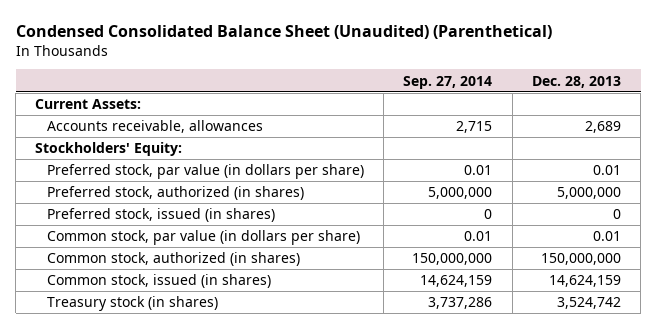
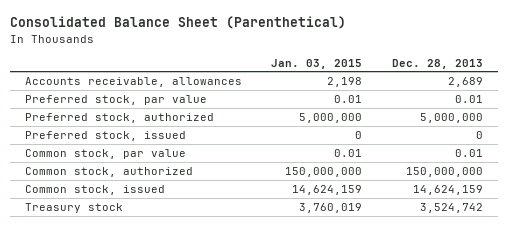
[15,25,552,40] Condensed Consolidated Balance Sheet (Unaudited) (Parenthetical) -> [10,16,347,30] Consolidated Balance Sheet (Parenthetical)
[403,75,493,89] Sep. 27, 2014 -> none
none -> [271,58,363,69] Jan. 03, 2015
[35,99,142,110] Current Assets: -> none
[35,142,183,157] Stockholders' Equity: -> none
[46,164,364,180] Preferred stock, par value (in dollars per share) -> [24,94,207,105] Preferred stock, par value
[46,186,304,201] Preferred stock, authorized (in shares) -> [24,112,214,123] Preferred stock, authorized
[46,208,275,223] Preferred stock, issued (in shares) -> [24,130,186,141] Preferred stock, issued
[46,230,360,246] Common stock, par value (in dollars per share) -> [24,148,186,159] Common stock, par value
[46,252,300,267] Common stock, authorized (in shares) -> [24,166,193,177] Common stock, authorized
[46,274,271,289] Common stock, issued (in shares) -> [24,184,165,195] Common stock, issued
[46,296,218,312] Treasury stock (in shares) -> [24,202,123,213] Treasury stock

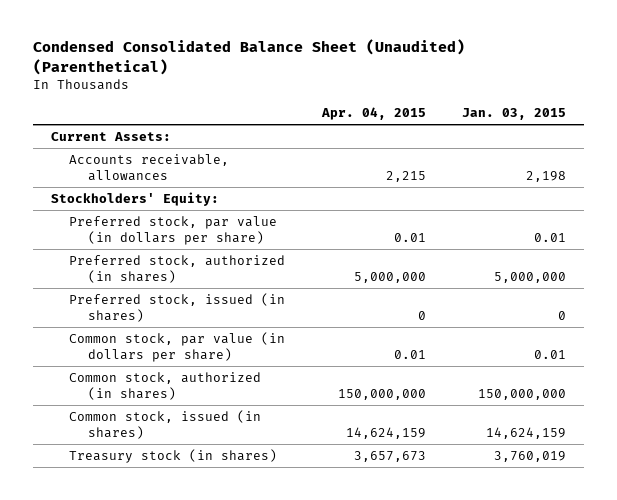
[10,16,347,30] Consolidated Balance Sheet (Parenthetical) -> [32,39,465,75] Condensed Consolidated Balance Sheet (Unaudited) (Parenthetical)
[391,58,483,69] Dec. 28, 2013 -> none
none -> [320,107,426,121] Apr. 04, 2015
none -> [50,131,171,141] Current Assets:
none -> [50,191,219,206] Stockholders' Equity:
[24,94,207,105] Preferred stock, par value -> [69,215,278,245] Preferred stock, par value (in dollars per share)
[24,112,214,123] Preferred stock, authorized -> [69,254,286,283] Preferred stock, authorized (in shares)
[24,130,186,141] Preferred stock, issued -> [69,292,286,322] Preferred stock, issued (in shares)
[24,148,186,159] Common stock, par value -> [69,331,286,362] Common stock, par value (in dollars per share)
[24,166,193,177] Common stock, authorized -> [69,371,262,400] Common stock, authorized (in shares)
[24,184,165,195] Common stock, issued -> [69,409,262,439] Common stock, issued (in shares)
[24,202,123,213] Treasury stock -> [69,448,278,463] Treasury stock (in shares)

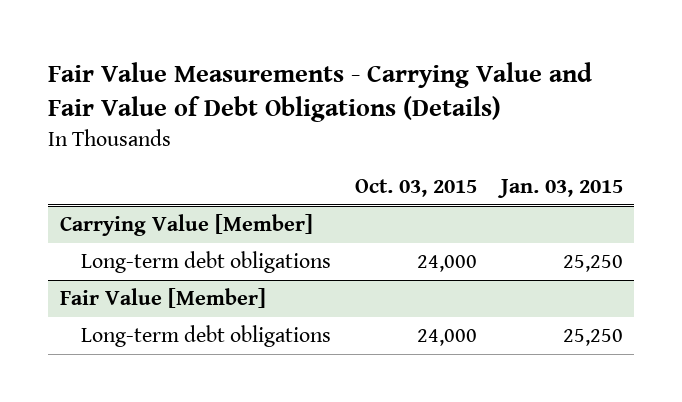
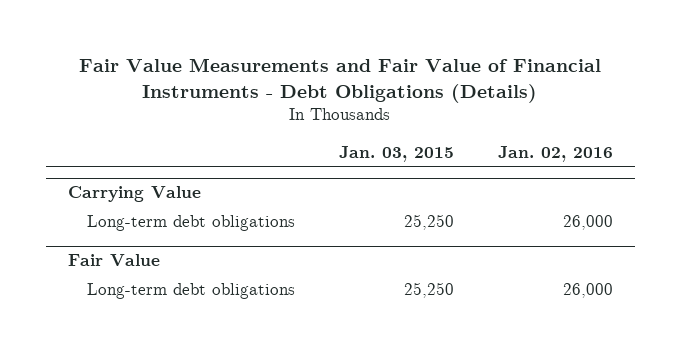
[47,62,592,123] Fair Value Measurements - Carrying Value and Fair Value of Debt Obligations (Details) -> [79,57,602,103] Fair Value Measurements and Fair Value of Financial Instruments - Debt Obligations (Details)
[354,179,477,198] Oct. 03, 2015 -> none
none -> [497,145,613,162] Jan. 02, 2016
[59,214,313,237] Carrying Value [Member] -> [67,186,201,203] Carrying Value
[59,288,266,309] Fair Value [Member] -> [67,254,160,267] Fair Value

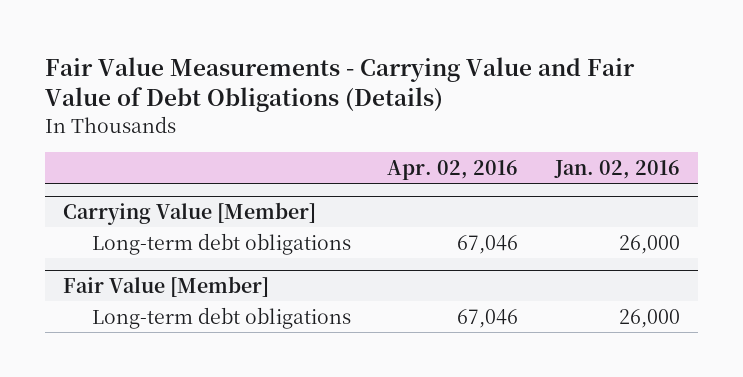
[79,57,602,103] Fair Value Measurements and Fair Value of Financial Instruments - Debt Obligations (Details) -> [45,56,636,113] Fair Value Measurements - Carrying Value and Fair Value of Debt Obligations (Details)
[338,145,454,162] Jan. 03, 2015 -> none
none -> [387,160,519,181] Apr. 02, 2016
[67,186,201,203] Carrying Value -> [63,201,317,225] Carrying Value [Member]
[67,254,160,267] Fair Value -> [63,275,270,297] Fair Value [Member]

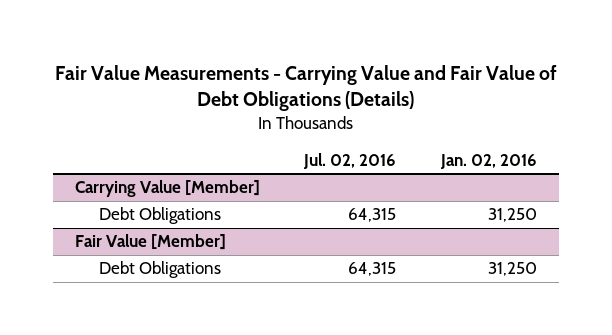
[387,160,519,181] Apr. 02, 2016 -> none
none -> [303,152,397,169] Jul. 02, 2016
[91,232,351,255] Long-term debt obligations -> [98,207,221,225] Debt Obligations
[619,234,681,254] 26,000 -> [487,208,537,223] 31,250
[91,306,351,329] Long-term debt obligations -> [98,261,221,279] Debt Obligations
[619,308,681,328] 26,000 -> [487,262,537,277] 31,250

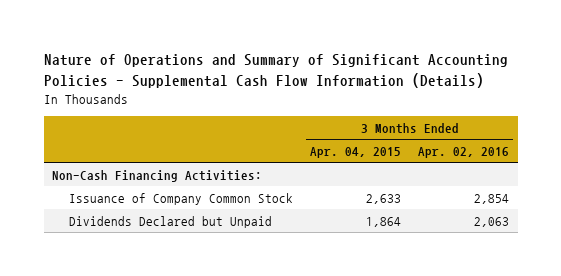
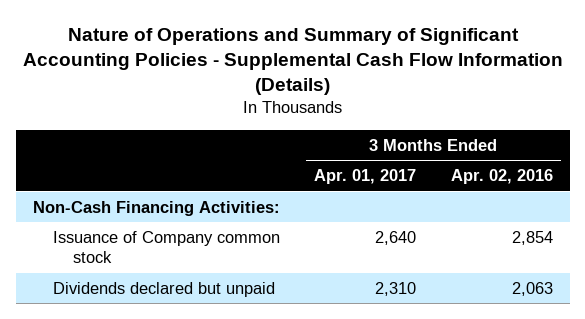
[310,147,402,159] Apr. 04, 2015 -> none
none -> [314,168,417,184] Apr. 01, 2017
[69,192,294,205] Issuance of Company Common Stock -> [53,230,281,263] Issuance of Company common stock
[69,215,273,228] Dividends Declared but Unpaid -> [53,281,276,297] Dividends declared but unpaid

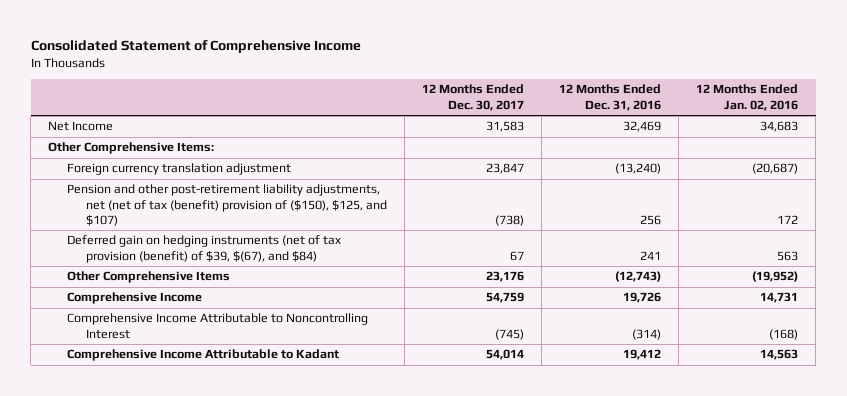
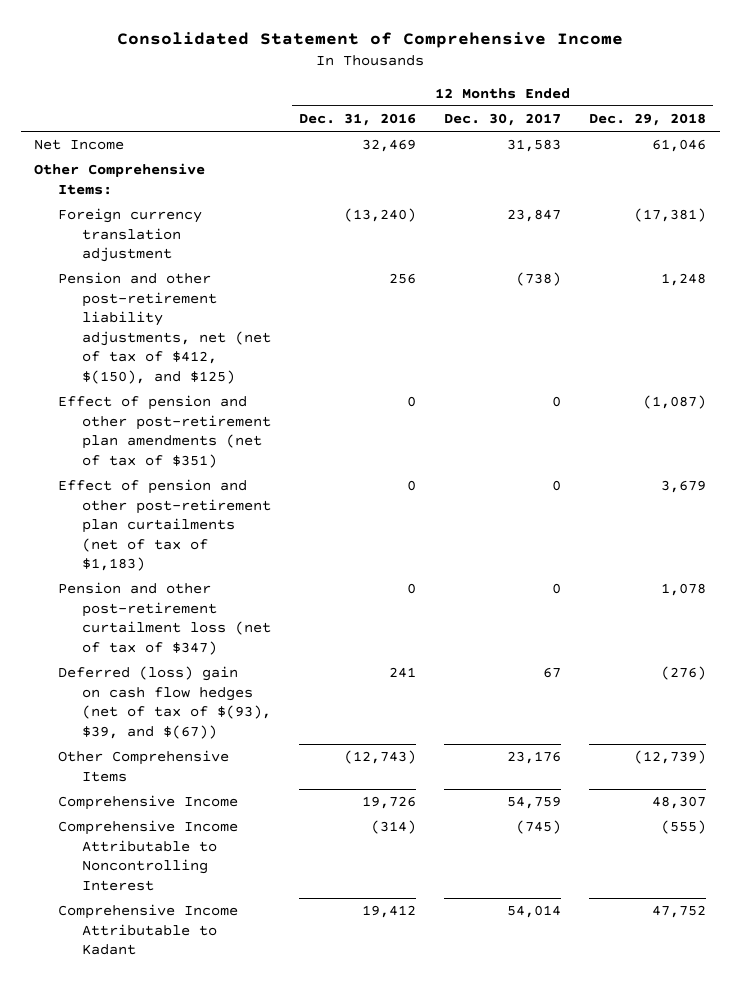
[696,84,799,111] 12 Months Ended Jan. 02, 2016 -> none
none -> [589,113,707,127] Dec. 29, 2018
[67,184,388,227] Pension and other post-retirement liability adjustments, net (net of tax (benefit) provision of ($150), $125, and $107) -> [58,272,272,384] Pension and other post-retirement liability adjustments, net (net of tax of $412, $(150), and $125)
none -> [58,395,272,468] Effect of pension and other post-retirement plan amendments (net of tax of $351)
none -> [58,479,272,572] Effect of pension and other post-retirement plan curtailments (net of tax of $1,183)
none -> [58,582,272,655] Pension and other post-retirement curtailment loss (net of tax of $347)
[67,235,342,263] Deferred gain on hedging instruments (net of tax provision (benefit) of $39, $(67), and $84) -> [58,666,272,739] Deferred (loss) gain on cash flow hedges (net of tax of $(93), $39, and $(67))

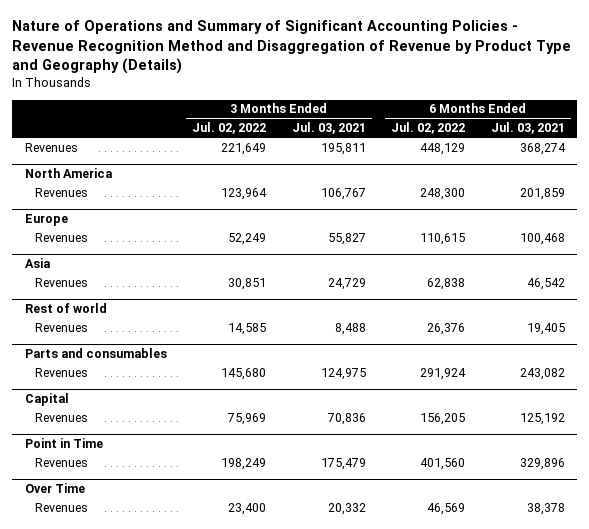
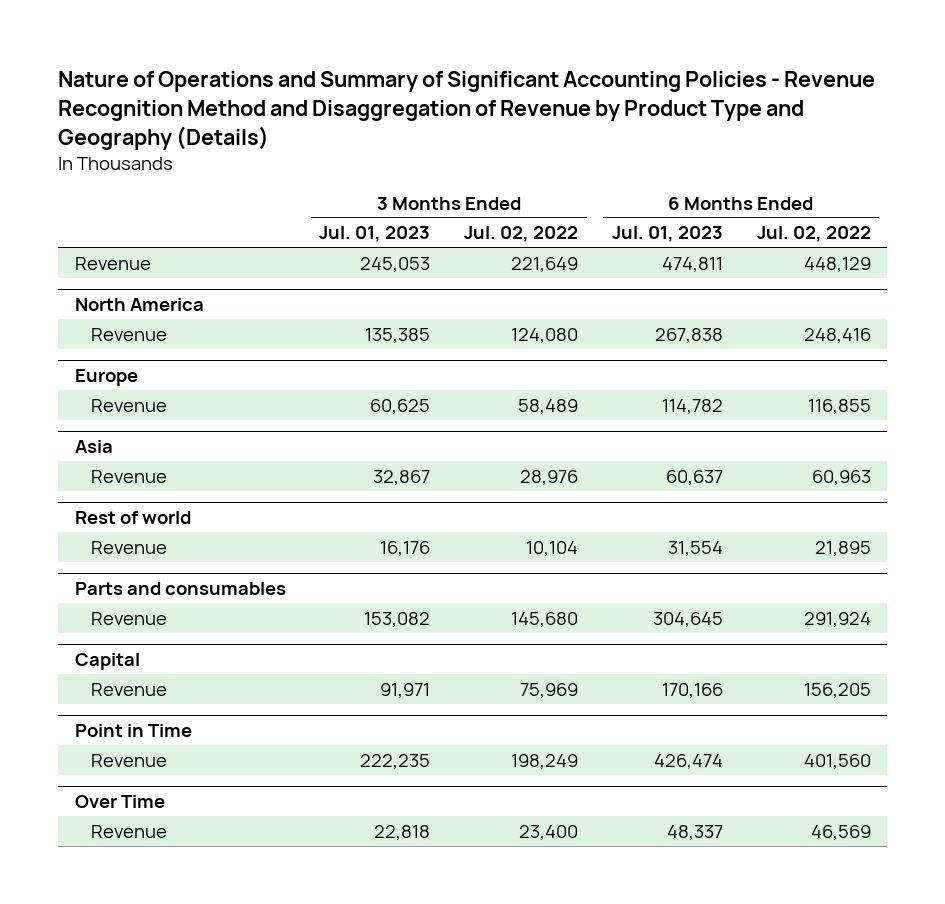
[291,122,366,135] Jul. 03, 2021 -> none
[490,122,565,135] Jul. 03, 2021 -> none
none -> [319,226,431,243] Jul. 01, 2023
none -> [611,226,723,243] Jul. 01, 2023
[24,142,78,152] Revenues -> [74,256,151,270] Revenue
[35,187,89,197] Revenues -> none
none -> [91,327,168,341] Revenue
[35,232,89,242] Revenues -> none
none -> [91,398,168,412] Revenue
[35,277,89,287] Revenues -> none
none -> [91,469,168,483] Revenue
[35,322,89,332] Revenues -> none
none -> [91,540,168,554] Revenue
[35,367,89,377] Revenues -> [91,611,168,625] Revenue
[35,412,89,422] Revenues -> [91,682,168,696] Revenue
[35,457,89,467] Revenues -> [91,753,168,767] Revenue
[35,502,89,512] Revenues -> [91,824,168,838] Revenue

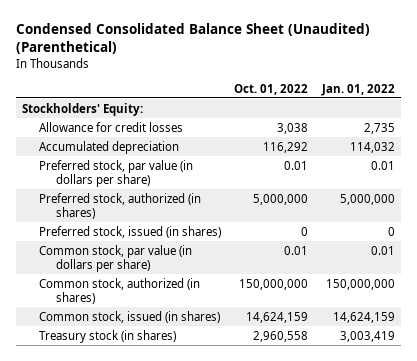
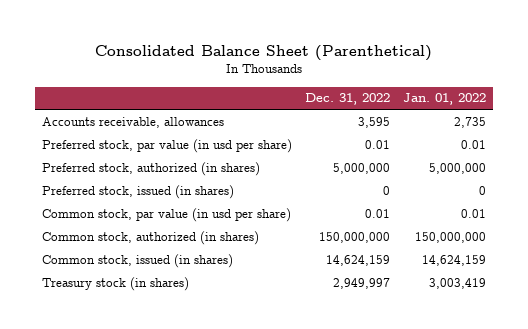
[15,22,370,54] Condensed Consolidated Balance Sheet (Unaudited) (Parenthetical) -> [94,44,432,61] Consolidated Balance Sheet (Parenthetical)
[234,83,309,95] Oct. 01, 2022 -> none
none -> [304,93,390,106] Dec. 31, 2022
[22,102,144,116] Stockholders' Equity: -> none
[39,140,180,154] Accumulated depreciation -> none
[39,121,184,132] Allowance for credit losses -> [41,116,224,128] Accounts receivable, allowances
[39,159,194,187] Preferred stock, par value (in dollars per share) -> [41,138,292,153] Preferred stock, par value (in usd per share)
[39,244,193,272] Common stock, par value (in dollars per share) -> [41,207,291,222] Common stock, par value (in usd per share)

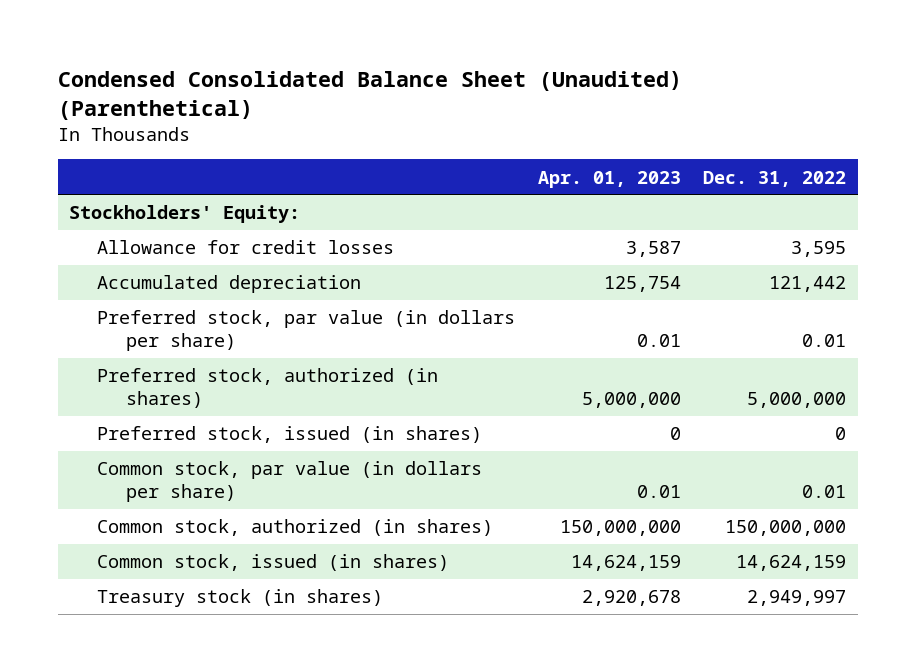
[94,44,432,61] Consolidated Balance Sheet (Parenthetical) -> [57,70,682,120] Condensed Consolidated Balance Sheet (Unaudited) (Parenthetical)
[403,93,487,106] Jan. 01, 2022 -> none
none -> [537,170,681,188] Apr. 01, 2023
none -> [68,205,300,224] Stockholders' Equity:
[41,116,224,128] Accounts receivable, allowances -> [97,240,395,255] Allowance for credit losses
none -> [97,275,362,294] Accumulated depreciation
[41,138,292,153] Preferred stock, par value (in usd per share) -> [97,310,516,352] Preferred stock, par value (in dollars per share)
[41,207,291,222] Common stock, par value (in usd per share) -> [97,461,483,503] Common stock, par value (in dollars per share)

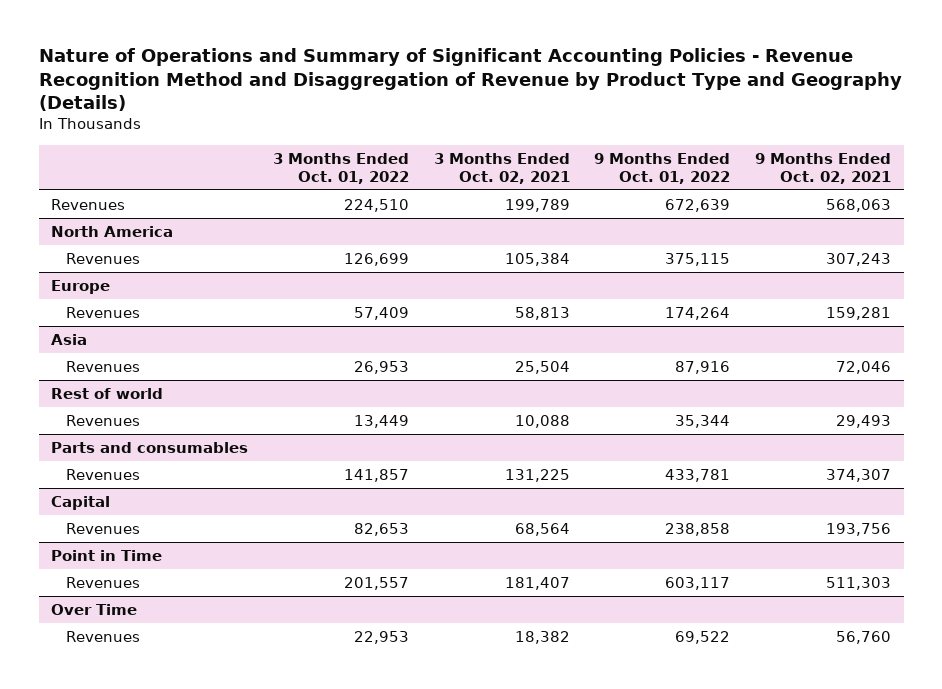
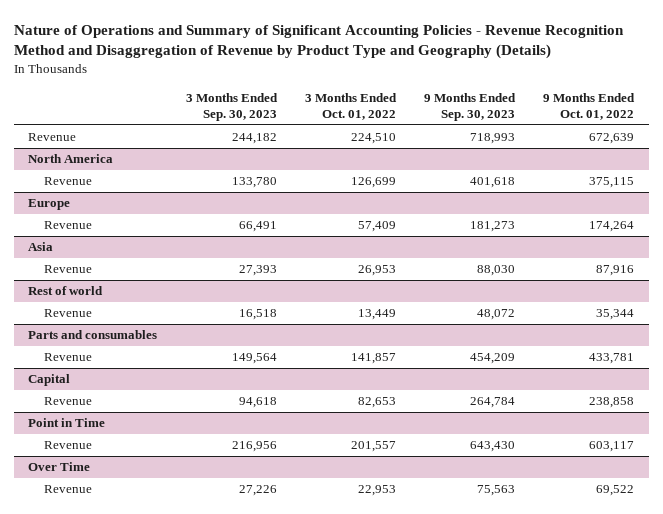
[433,152,570,184] 3 Months Ended Oct. 02, 2021 -> none
[755,152,892,184] 9 Months Ended Oct. 02, 2021 -> none
none -> [185,92,278,122] 3 Months Ended Sep. 30, 2023
none -> [424,92,517,122] 9 Months Ended Sep. 30, 2023
[51,199,126,211] Revenues -> [28,133,77,142] Revenue
[65,253,140,265] Revenues -> [43,177,92,186] Revenue
[65,307,140,319] Revenues -> [43,221,92,230] Revenue
[65,361,140,373] Revenues -> [43,265,92,274] Revenue
[65,415,140,427] Revenues -> [43,309,92,318] Revenue
[65,469,140,481] Revenues -> [43,353,92,362] Revenue
[65,523,140,535] Revenues -> [43,397,92,406] Revenue
[65,577,140,589] Revenues -> [43,441,92,450] Revenue
[65,631,140,643] Revenues -> [43,485,92,494] Revenue

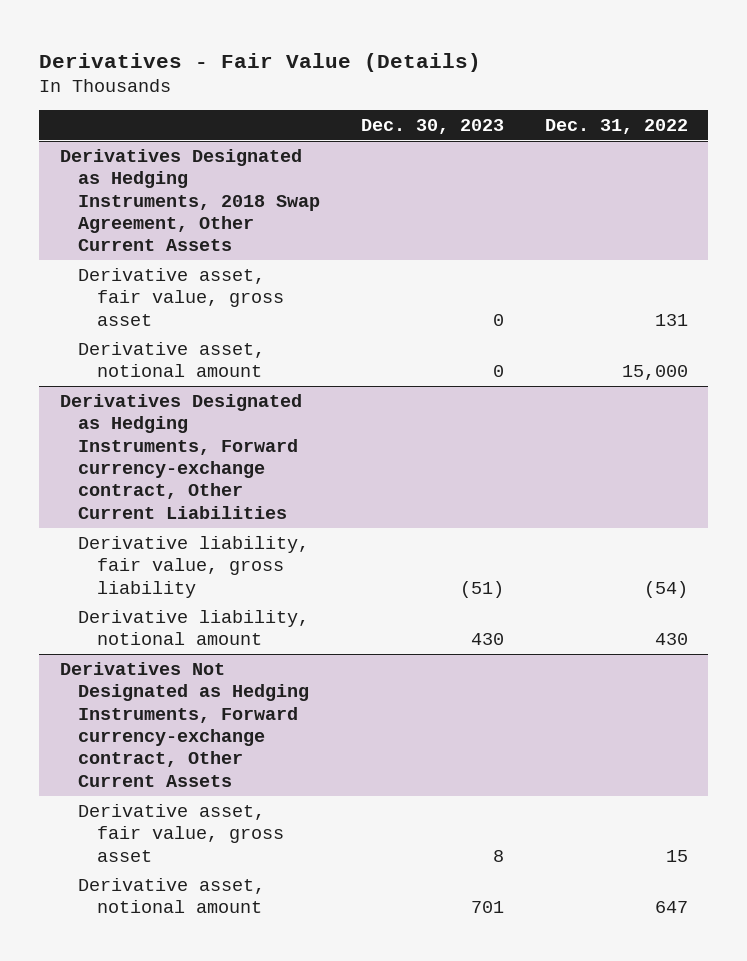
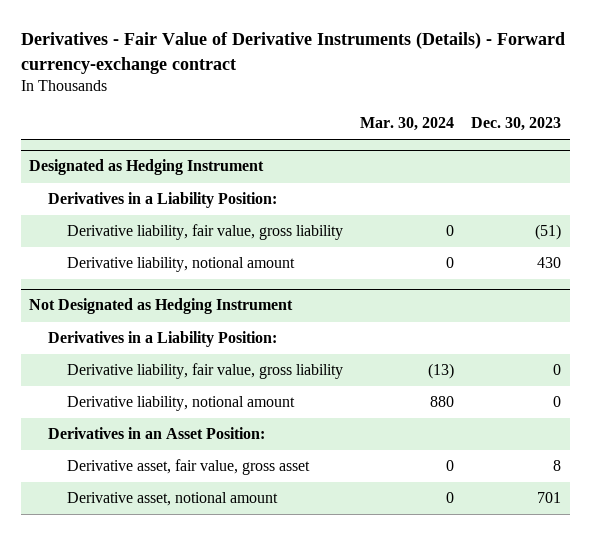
[39,52,482,72] Derivatives - Fair Value (Details) -> [20,32,565,74] Derivatives - Fair Value of Derivative Instruments (Details) - Forward currency-exchange contract
[544,119,688,135] Dec. 31, 2022 -> none
none -> [360,116,455,131] Mar. 30, 2024
[59,148,321,252] Derivatives Designated as Hedging Instruments, 2018 Swap Agreement, Other Current Assets -> none
[78,267,284,326] Derivative asset, fair value, gross asset -> none
[78,341,266,378] Derivative asset, notional amount -> none
[59,393,302,519] Derivatives Designated as Hedging Instruments, Forward currency-exchange contract, Other Current Liabilities -> none
none -> [29,159,265,176] Designated as Hedging Instrument
none -> [48,192,278,209] Derivatives in a Liability Position:
[59,661,310,787] Derivatives Not Designated as Hedging Instruments, Forward currency-exchange contract, Other Current Assets -> none
none -> [29,298,294,315] Not Designated as Hedging Instrument
none -> [48,331,278,348] Derivatives in a Liability Position:
none -> [66,363,343,380] Derivative liability, fair value, gross liability
none -> [66,396,295,412] Derivative liability, notional amount
none -> [48,427,266,440] Derivatives in an Asset Position:

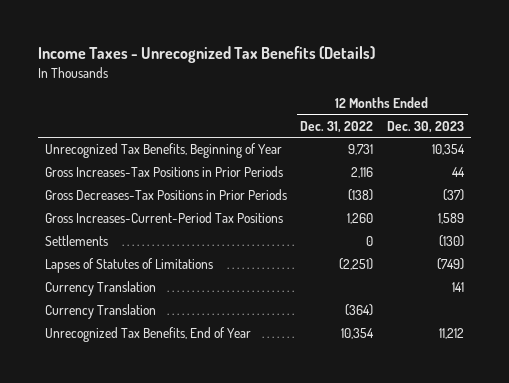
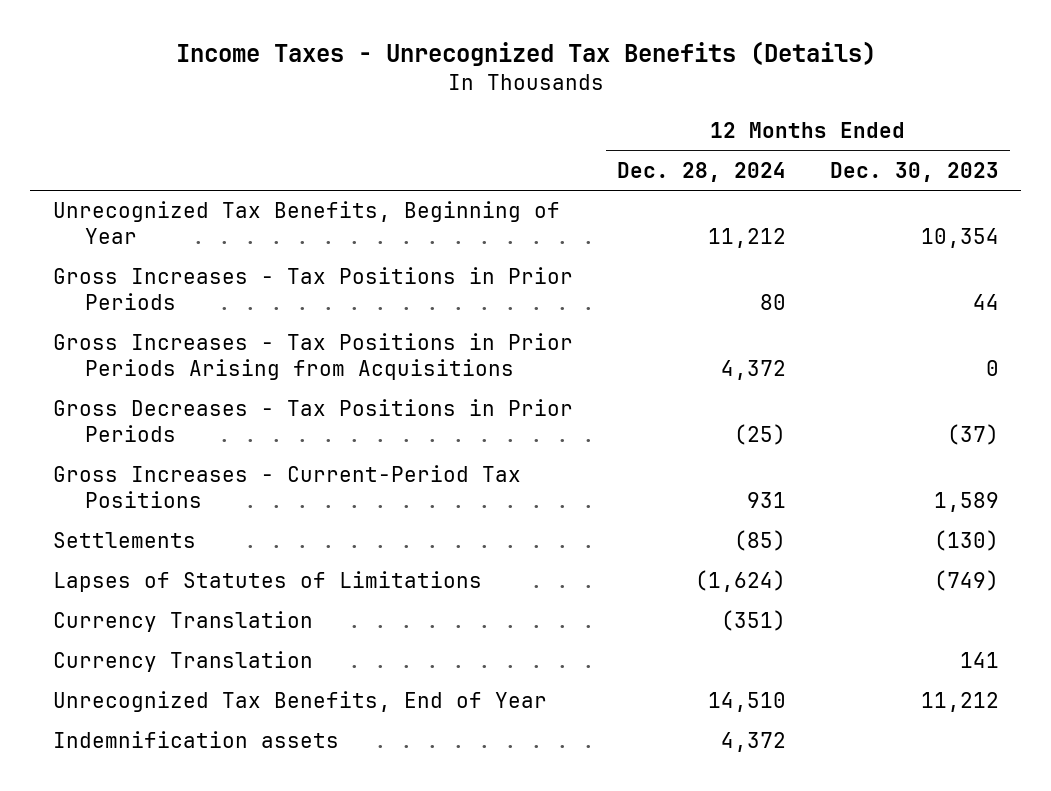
[300,120,374,133] Dec. 31, 2022 -> none
none -> [616,161,786,182] Dec. 28, 2024
[44,166,283,178] Gross Increases-Tax Positions in Prior Periods -> [52,267,573,311] Gross Increases - Tax Positions in Prior Periods
none -> [52,333,573,381] Gross Increases - Tax Positions in Prior Periods Arising from Acquisitions
[44,189,287,201] Gross Decreases-Tax Positions in Prior Periods -> [52,399,573,443] Gross Decreases - Tax Positions in Prior Periods
[44,212,283,224] Gross Increases-Current-Period Tax Positions -> [52,465,521,509] Gross Increases - Current-Period Tax Positions
[44,281,156,297] Currency Translation -> [52,651,313,673] Currency Translation
none -> [52,731,339,749] Indemnification assets

